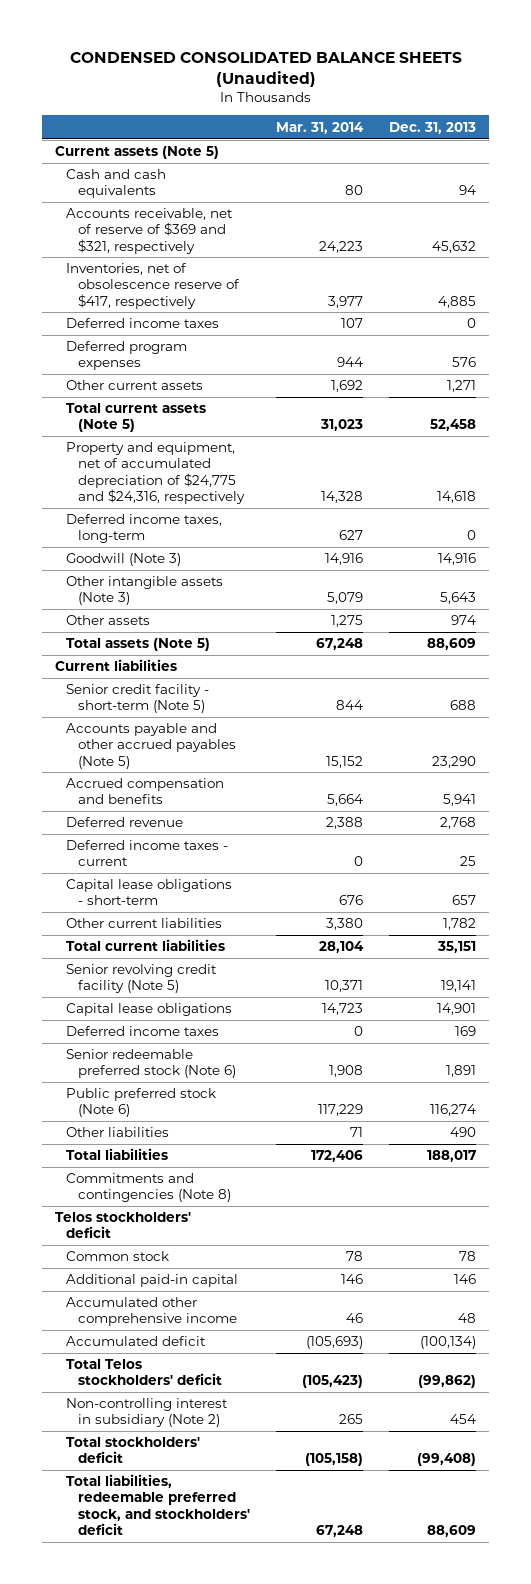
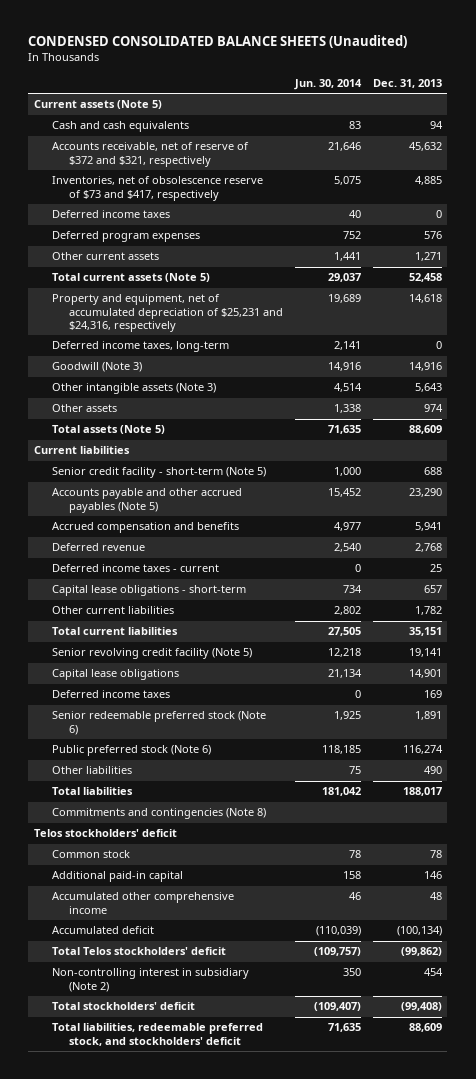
[276,121,365,134] Mar. 31, 2014 -> none
none -> [294,78,363,90] Jun. 30, 2014
[66,208,234,254] Accounts receivable, net of reserve of $369 and $321, respectively -> [51,142,249,167] Accounts receivable, net of reserve of $372 and $321, respectively
[66,263,240,309] Inventories, net of obsolescence reserve of $417, respectively -> [51,176,263,201] Inventories, net of obsolescence reserve of $73 and $417, respectively
[66,442,245,504] Property and equipment, net of accumulated depreciation of $24,775 and $24,316, respectively -> [51,294,284,332] Property and equipment, net of accumulated depreciation of $25,231 and $24,316, respectively

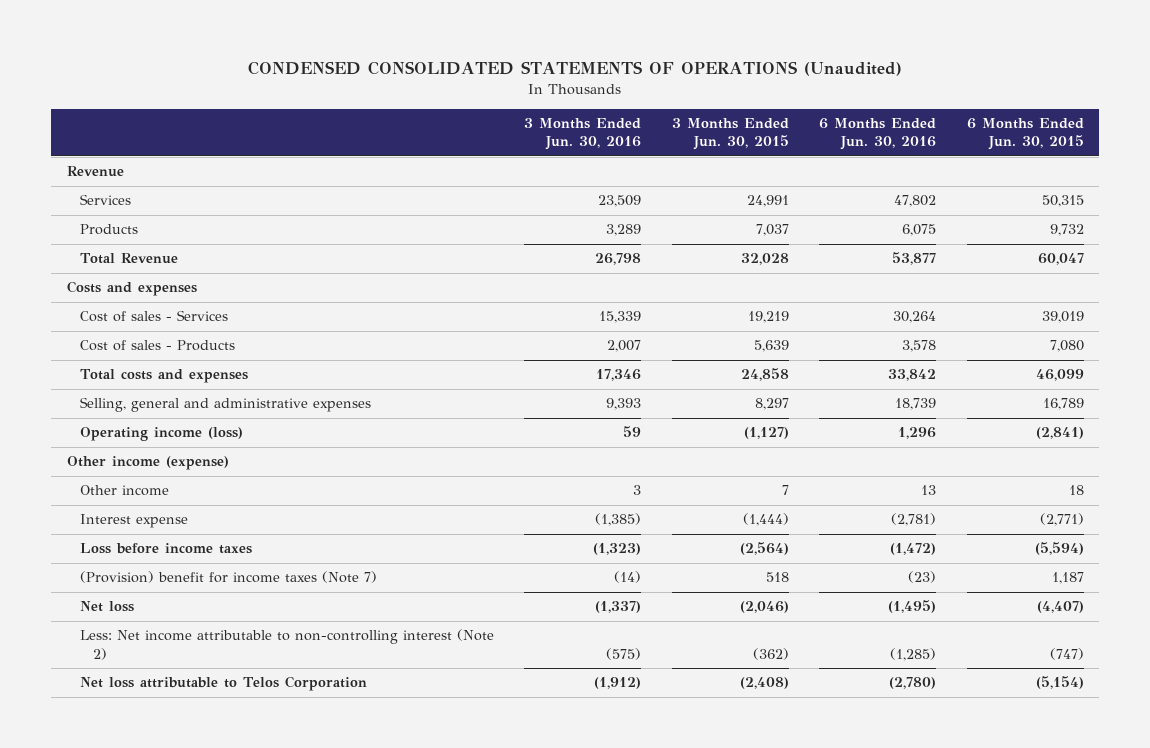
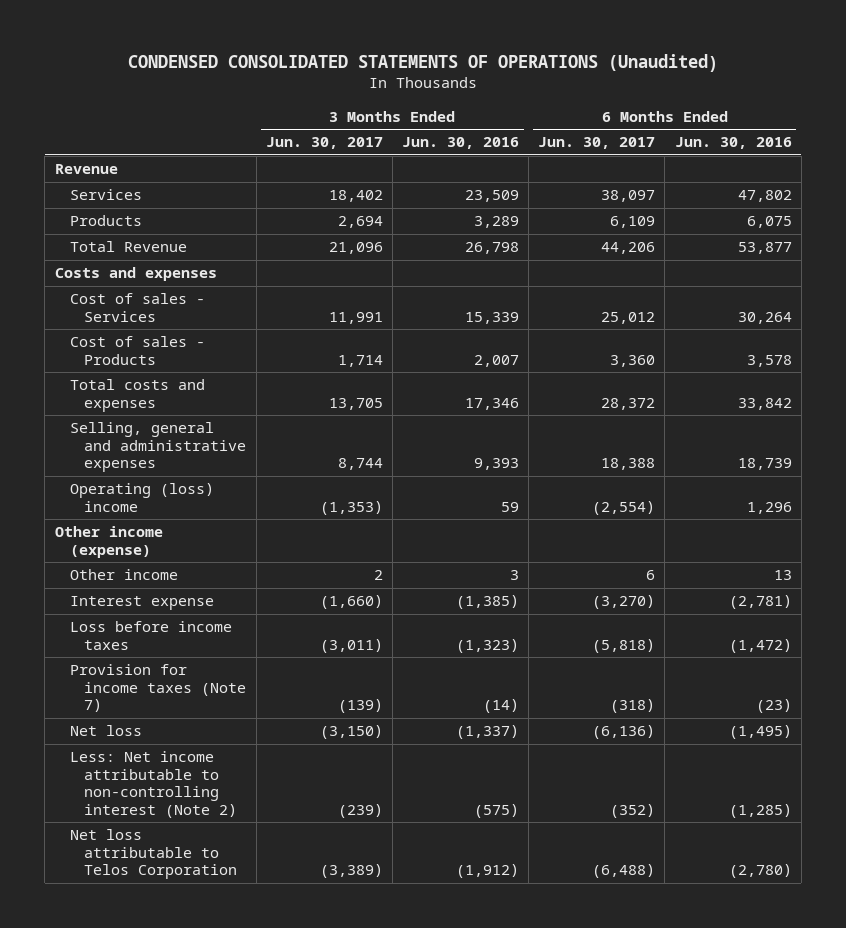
[671,118,789,151] 3 Months Ended Jun. 30, 2015 -> none
[966,118,1084,151] 6 Months Ended Jun. 30, 2015 -> none
none -> [265,137,383,150] Jun. 30, 2017
none -> [538,137,656,150] Jun. 30, 2017
[79,427,243,442] Operating income (loss) -> [69,483,214,512] Operating (loss) income
[79,571,377,584] (Provision) benefit for income taxes (Note 7) -> [69,664,247,713] Provision for income taxes (Note 7)

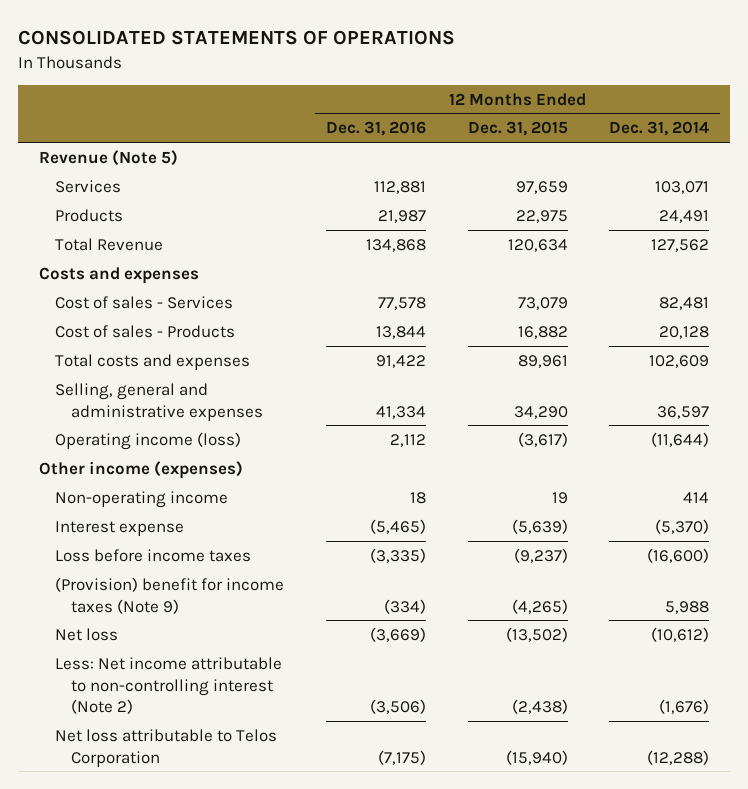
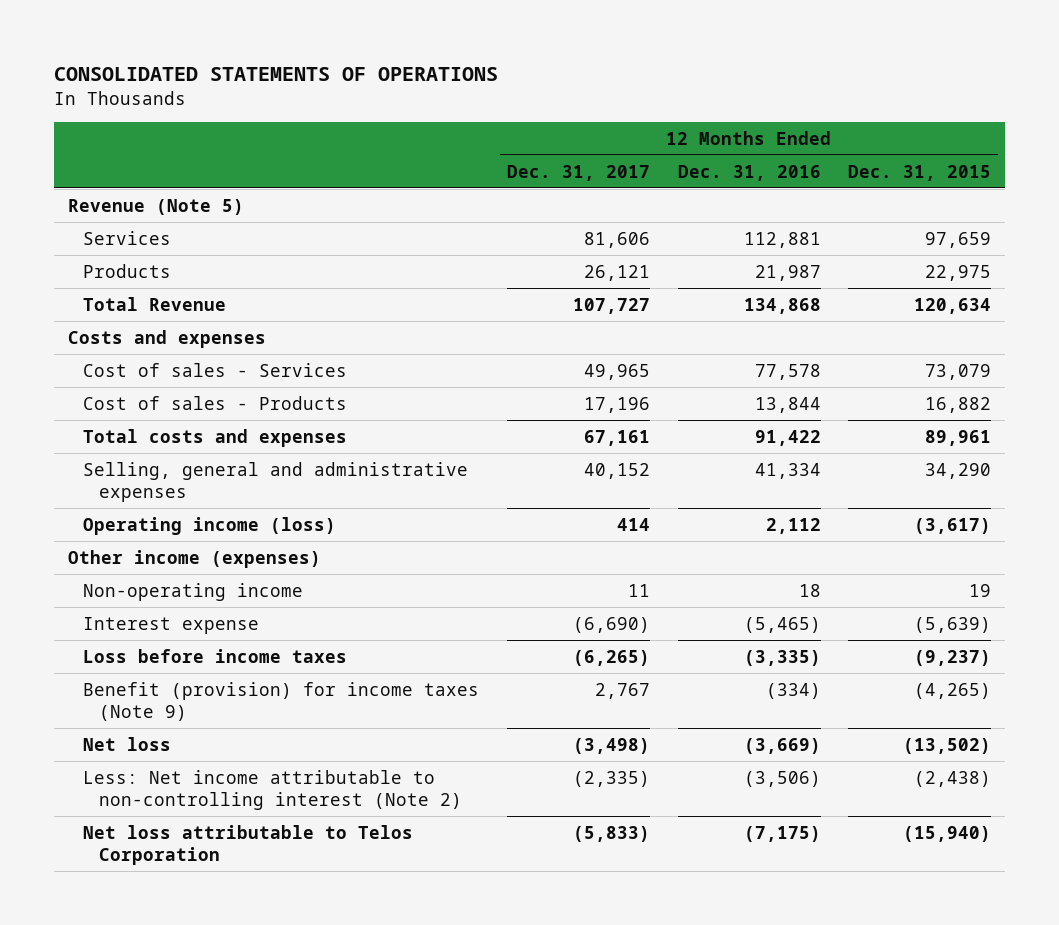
[609,121,710,137] Dec. 31, 2014 -> none
none -> [507,164,651,181] Dec. 31, 2017
[54,576,284,614] (Provision) benefit for income taxes (Note 9) -> [83,681,480,722] Benefit (provision) for income taxes (Note 9)

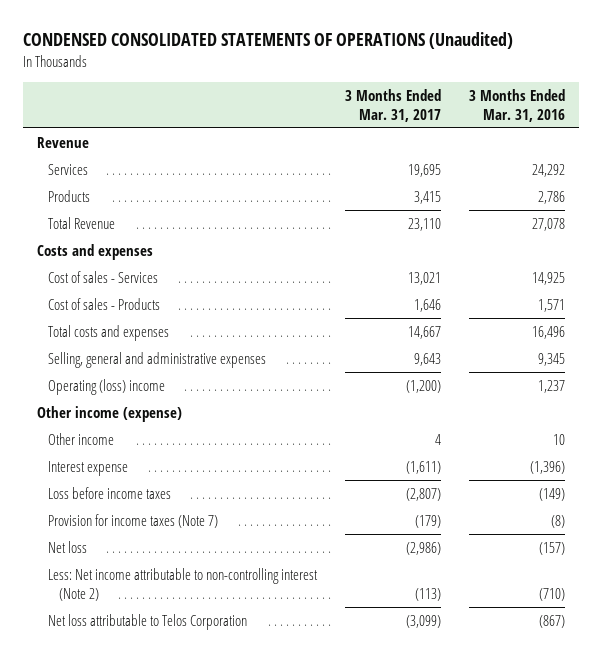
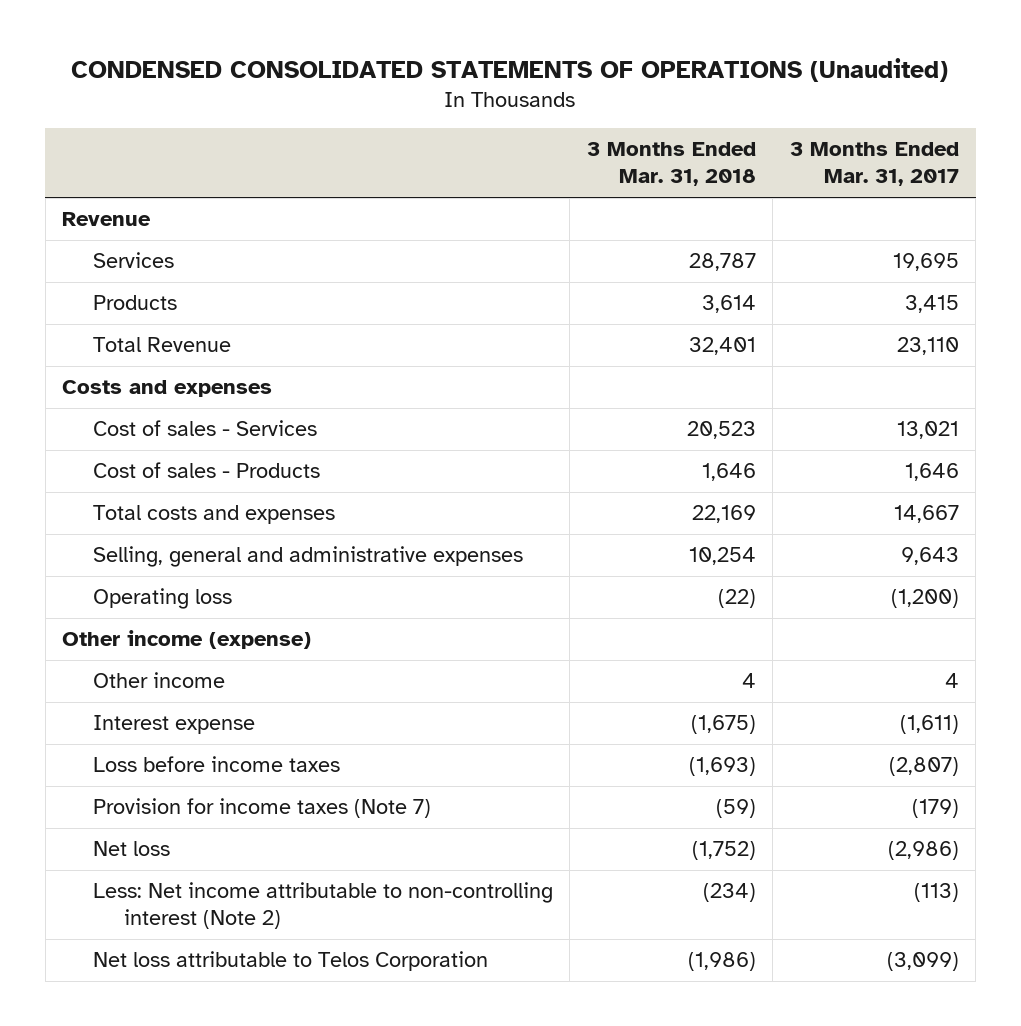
[469,88,566,122] 3 Months Ended Mar. 31, 2016 -> none
none -> [586,142,756,187] 3 Months Ended Mar. 31, 2018
[47,379,165,396] Operating (loss) income -> [92,588,232,610] Operating loss

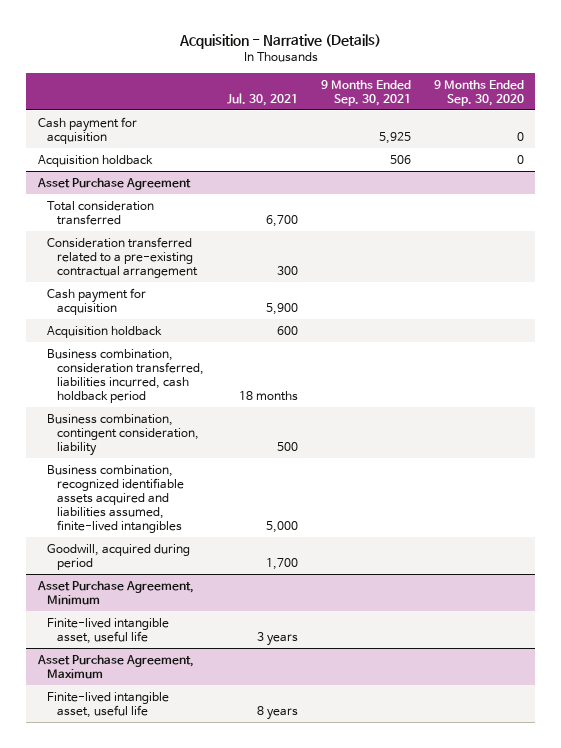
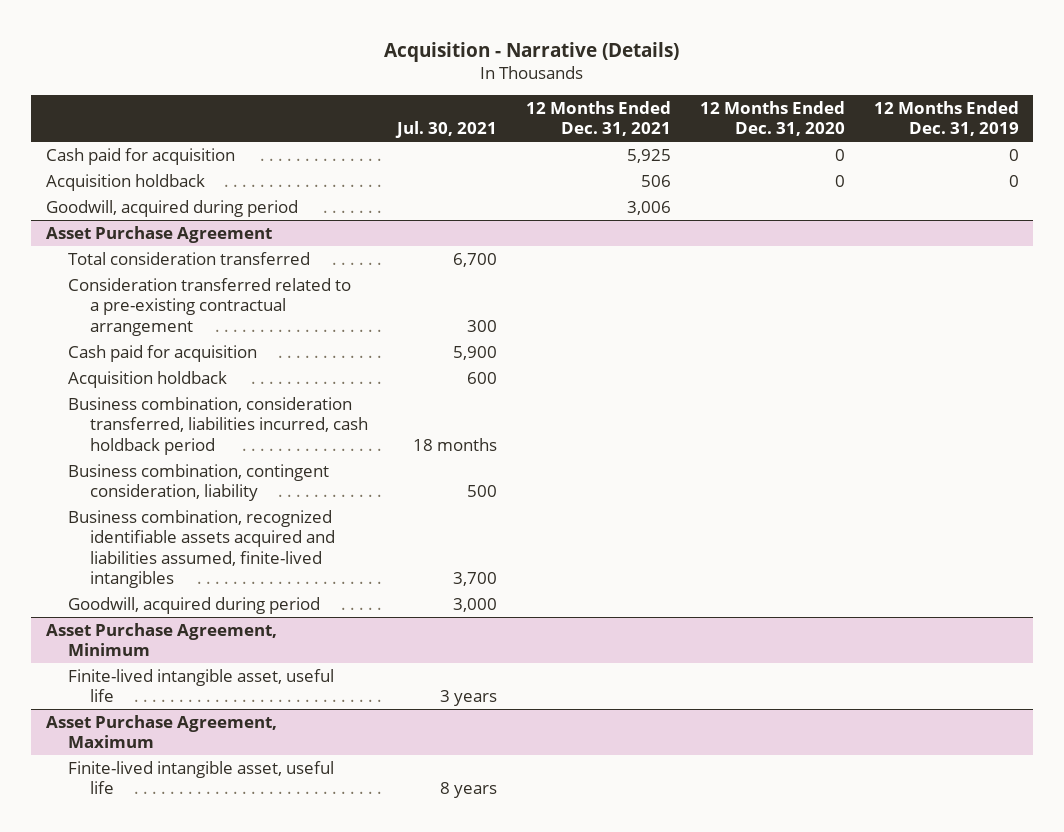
[320,79,411,106] 9 Months Ended Sep. 30, 2021 -> none
[433,79,524,106] 9 Months Ended Sep. 30, 2020 -> none
none -> [525,101,671,137] 12 Months Ended Dec. 31, 2021
none -> [699,101,845,137] 12 Months Ended Dec. 31, 2020
none -> [873,101,1019,137] 12 Months Ended Dec. 31, 2019
[37,116,137,144] Cash payment for acquisition -> [45,147,235,165] Cash paid for acquisition
none -> [45,199,298,217] Goodwill, acquired during period
[47,287,147,315] Cash payment for acquisition -> [67,344,257,362] Cash paid for acquisition
[265,520,298,533] 5,000 -> [452,572,497,587] 3,700
[265,557,298,570] 1,700 -> [452,597,497,612] 3,000

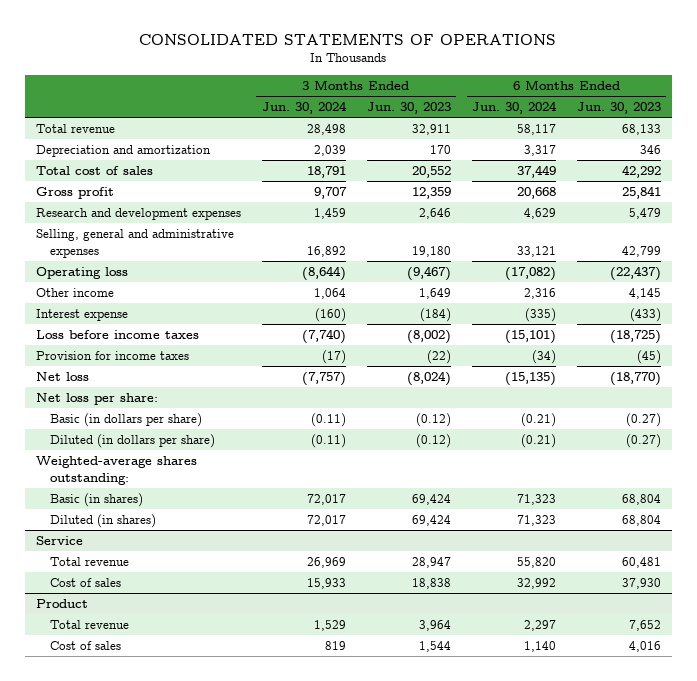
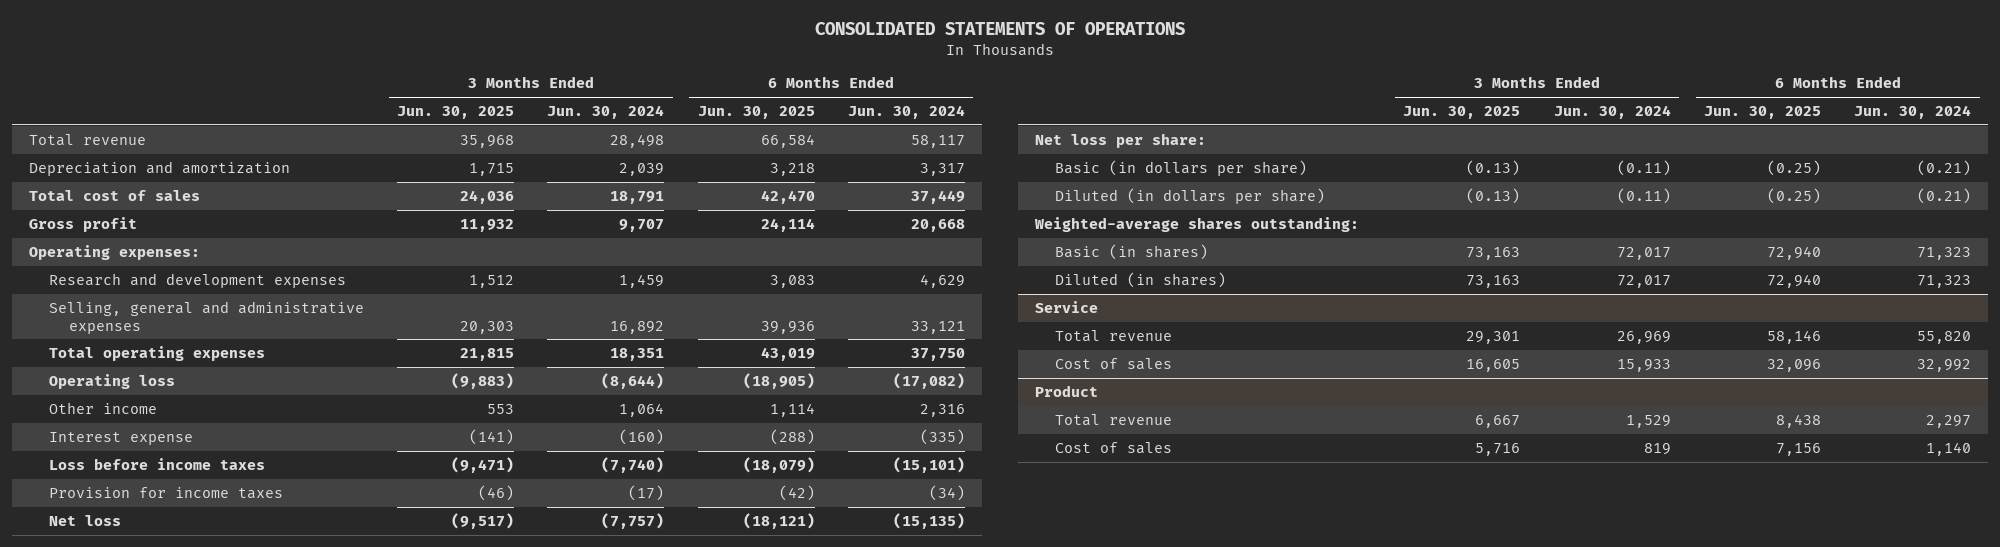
[366,102,451,115] Jun. 30, 2023 -> none
[577,102,662,115] Jun. 30, 2023 -> none
none -> [396,106,514,120] Jun. 30, 2025
none -> [697,106,815,120] Jun. 30, 2025
none -> [28,245,200,261] Operating expenses:
none -> [48,346,265,362] Total operating expenses

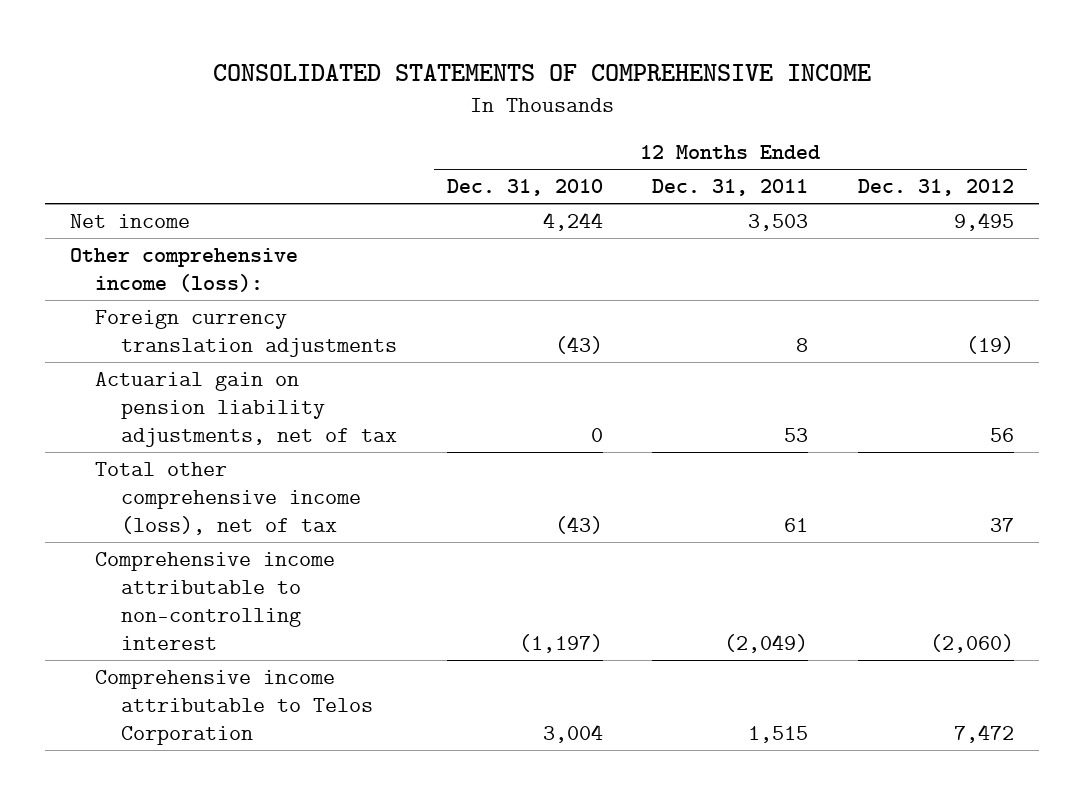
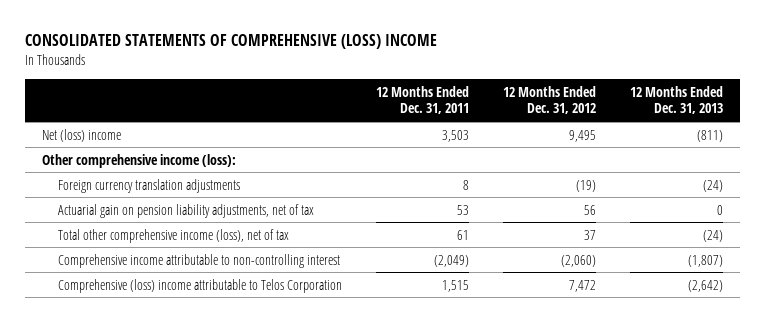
[213,63,872,81] CONSOLIDATED STATEMENTS OF COMPREHENSIVE INCOME -> [24,34,437,50] CONSOLIDATED STATEMENTS OF COMPREHENSIVE (LOSS) INCOME
[446,179,603,197] Dec. 31, 2010 -> none
none -> [629,85,723,115] 12 Months Ended Dec. 31, 2013
[69,214,190,229] Net income -> [41,128,121,142] Net (loss) income
[95,670,373,746] Comprehensive income attributable to Telos Corporation -> [58,278,343,293] Comprehensive (loss) income attributable to Telos Corporation

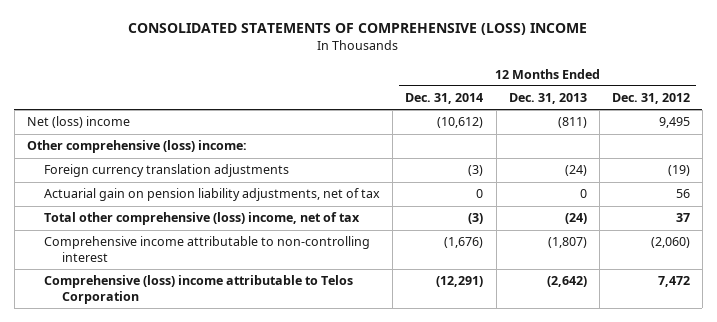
[376,85,470,115] 12 Months Ended Dec. 31, 2011 -> none
none -> [405,93,484,105] Dec. 31, 2014
[41,153,236,168] Other comprehensive income (loss): -> [26,140,247,154] Other comprehensive (loss) income:
[58,228,290,243] Total other comprehensive income (loss), net of tax -> [44,212,361,226] Total other comprehensive (loss) income, net of tax

